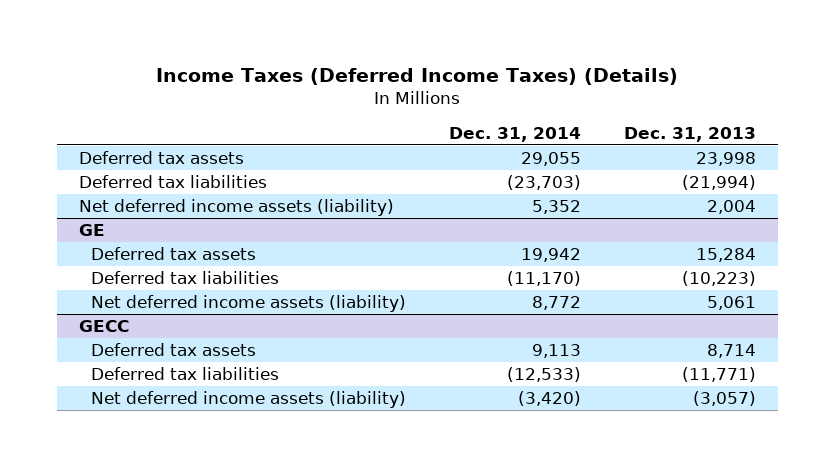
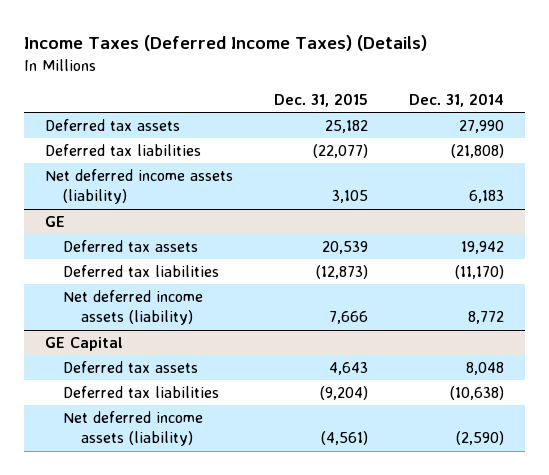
[623,126,756,142] Dec. 31, 2013 -> none
none -> [274,92,369,107] Dec. 31, 2015
[520,152,581,167] 29,055 -> [459,120,505,134] 27,990
[506,175,581,191] (23,703) -> [451,144,505,159] (21,808)
[531,200,581,215] 5,352 -> [469,190,505,204] 6,183
[78,320,129,333] GECC -> [45,337,124,352] GE Capital
[531,344,581,359] 9,113 -> [466,362,505,376] 8,048
[506,367,581,383] (12,533) -> [450,386,505,401] (10,638)
[517,391,581,407] (3,420) -> [456,431,505,446] (2,590)

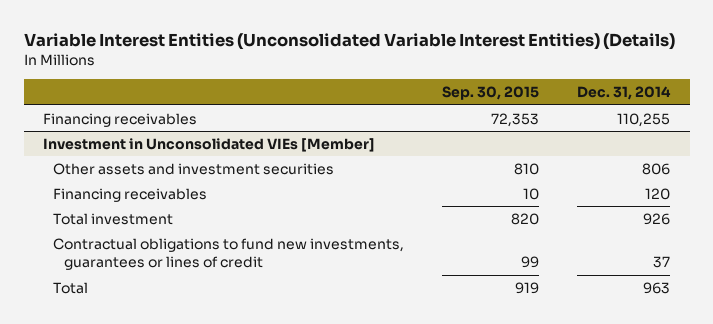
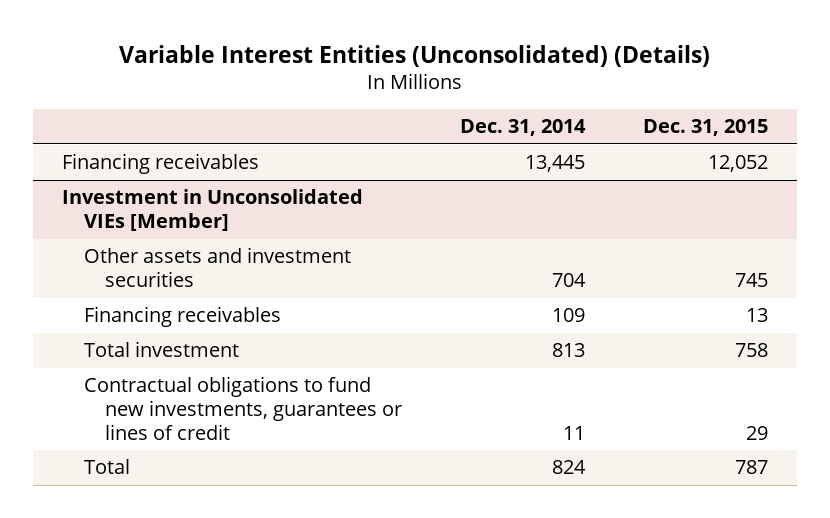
[23,32,675,50] Variable Interest Entities (Unconsolidated Variable Interest Entities) (Details) -> [119,45,711,68] Variable Interest Entities (Unconsolidated) (Details)
[442,86,540,101] Sep. 30, 2015 -> none
none -> [643,119,769,137] Dec. 31, 2015
[617,112,671,127] 110,255 -> [525,155,586,173] 13,445
[642,162,671,175] 806 -> [552,273,587,288] 704
[645,187,671,200] 120 -> [552,308,586,323] 109
[643,212,671,225] 926 -> [552,343,586,358] 813
[653,256,671,269] 37 -> [563,425,586,440] 11
[643,281,671,294] 963 -> [552,460,587,475] 824

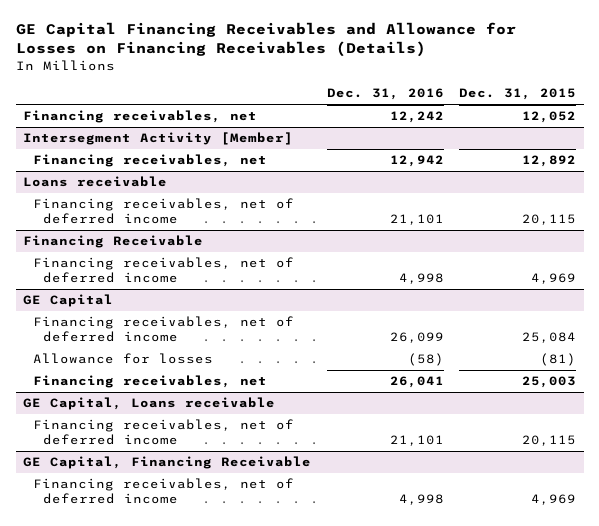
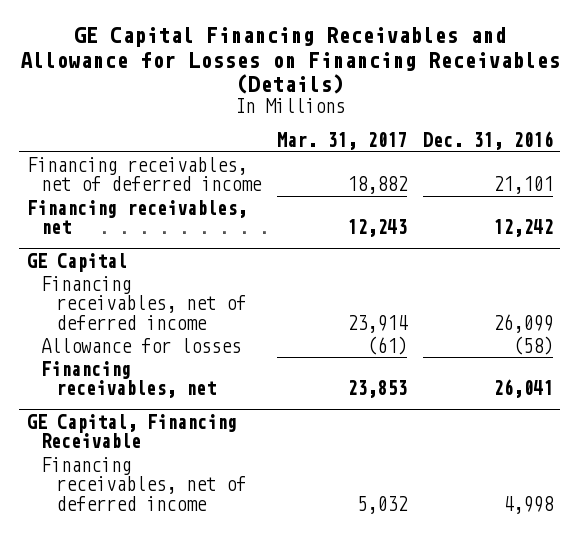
[458,88,576,101] Dec. 31, 2015 -> none
none -> [277,132,408,151] Mar. 31, 2017
[23,132,294,146] Intersegment Activity [Member] -> none
[32,154,267,168] Financing receivables, net -> none
[23,176,168,188] Loans receivable -> none
[23,235,204,249] Financing Receivable -> none
[32,257,294,284] Financing receivables, net of deferred income -> none
[23,110,258,124] Financing receivables, net -> [27,199,248,235] Financing receivables, net
[23,397,276,411] GE Capital, Loans receivable -> none
[32,419,294,446] Financing receivables, net of deferred income -> none

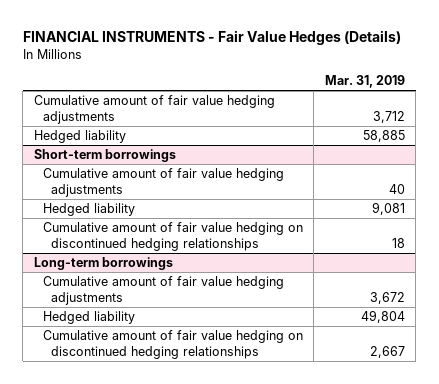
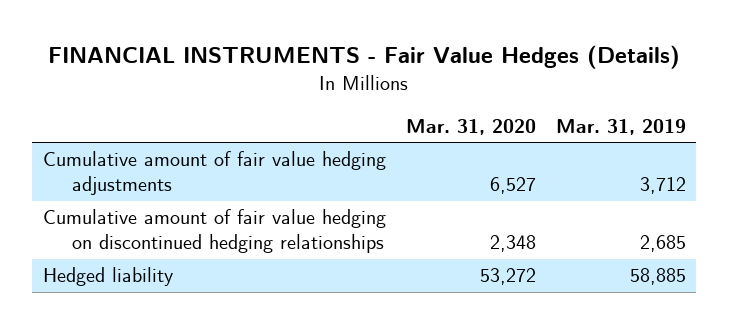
none -> [405,118,536,135] Mar. 31, 2020
none -> [42,209,386,254] Cumulative amount of fair value hedging on discontinued hedging relationships
[33,149,176,163] Short-term borrowings -> none
[42,168,284,197] Cumulative amount of fair value hedging adjustments -> none
[42,203,135,217] Hedged liability -> none
[42,222,303,251] Cumulative amount of fair value hedging on discontinued hedging relationships -> none
[33,257,173,271] Long-term borrowings -> none
[42,276,284,305] Cumulative amount of fair value hedging adjustments -> none
[42,311,135,325] Hedged liability -> none
[42,330,303,359] Cumulative amount of fair value hedging on discontinued hedging relationships -> none

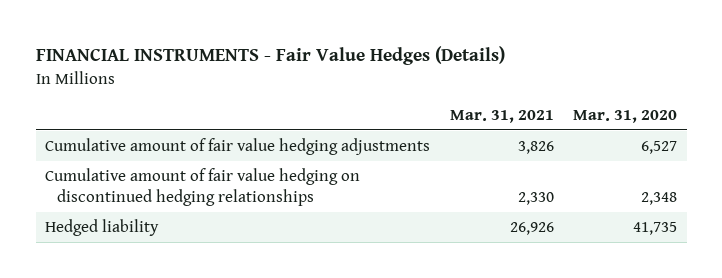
[556,118,687,135] Mar. 31, 2019 -> none
none -> [449,110,554,124] Mar. 31, 2021
[479,268,536,286] 53,272 -> [632,221,677,235] 41,735

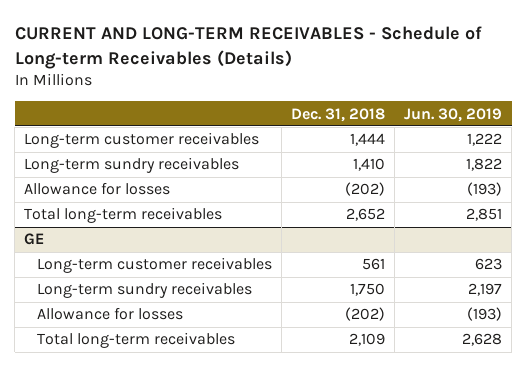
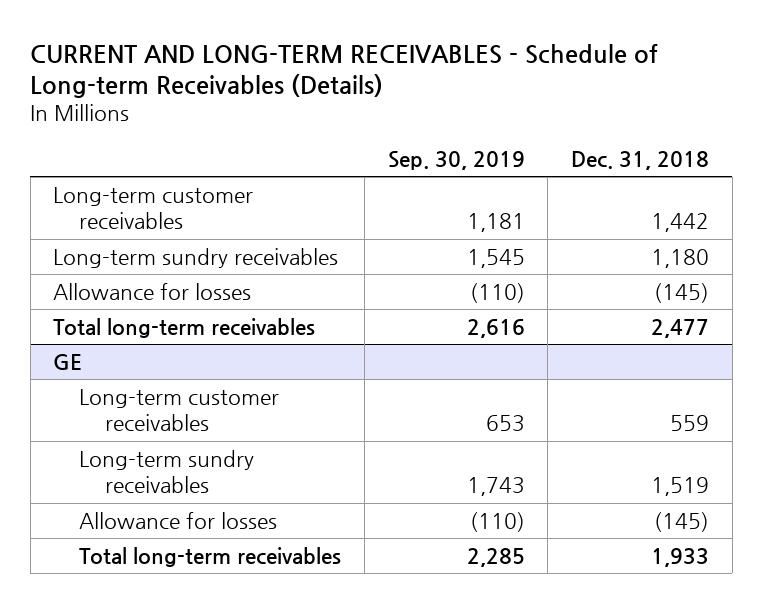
[404,107,503,122] Jun. 30, 2019 -> none
none -> [387,150,525,170] Sep. 30, 2019
[350,133,386,147] 1,444 -> [651,213,710,233] 1,442
[353,158,386,172] 1,410 -> [651,248,710,268] 1,180
[345,182,386,197] (202) -> [654,282,710,303] (145)
[346,208,386,222] 2,652 -> [651,318,710,338] 2,477
[362,258,386,271] 561 -> [670,415,710,432] 559
[350,283,386,297] 1,750 -> [651,477,710,497] 1,519
[345,307,386,322] (202) -> [654,511,710,532] (145)
[349,333,386,347] 2,109 -> [651,547,710,567] 1,933

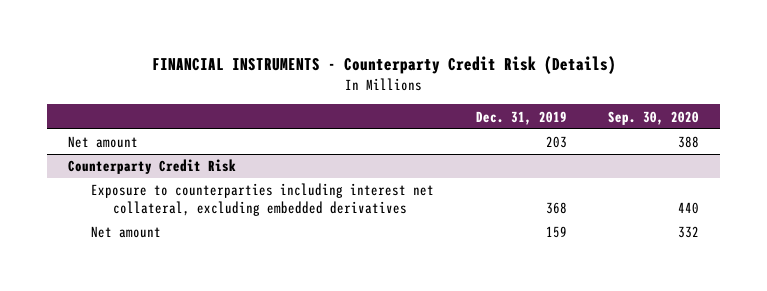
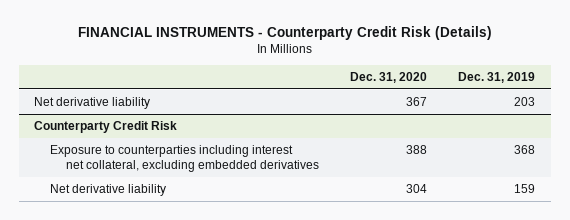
[608,110,700,125] Sep. 30, 2020 -> none
none -> [349,71,427,83] Dec. 31, 2020
[67,136,138,149] Net amount -> [34,97,151,110] Net derivative liability
[90,226,161,239] Net amount -> [49,184,166,197] Net derivative liability

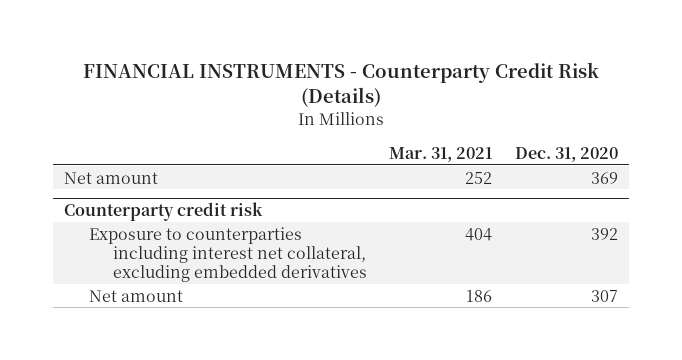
[458,71,536,83] Dec. 31, 2019 -> none
none -> [389,147,493,163] Mar. 31, 2021
[34,97,151,110] Net derivative liability -> [64,171,159,184] Net amount
[405,97,427,107] 367 -> [590,171,618,184] 369
[34,121,178,134] Counterparty Credit Risk -> [64,202,264,222] Counterparty credit risk
[405,145,427,155] 388 -> [590,227,618,240] 392
[49,184,166,197] Net derivative liability -> [88,289,183,302] Net amount
[405,184,427,194] 304 -> [590,289,618,302] 307

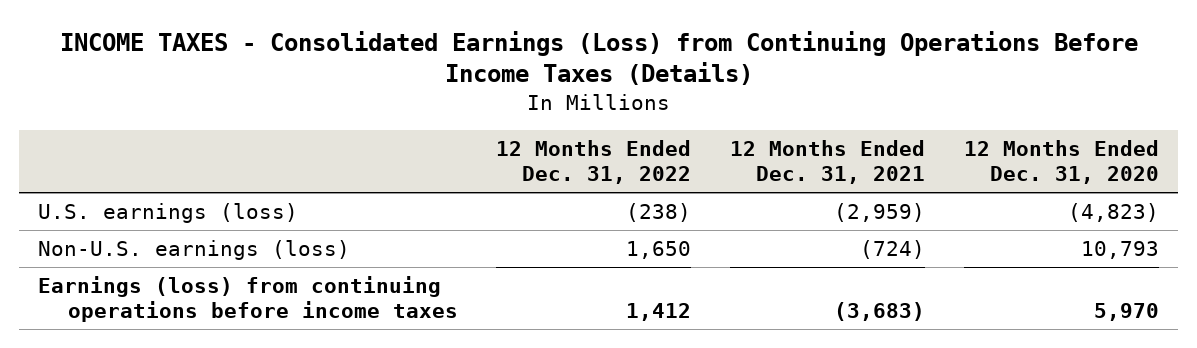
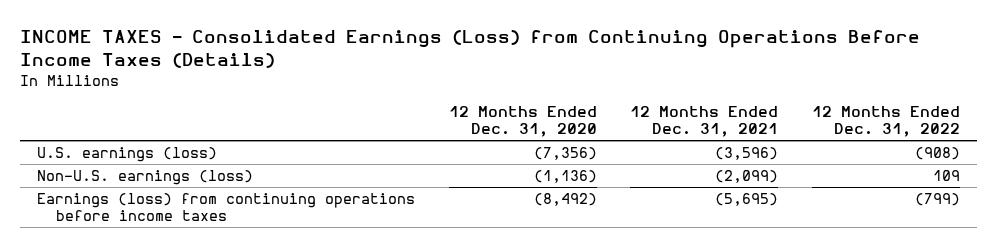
[626,203,692,223] (238) -> [914,147,960,161] (908)
[834,203,926,223] (2,959) -> [715,147,779,161] (3,596)
[1067,203,1159,223] (4,823) -> [533,147,597,161] (7,356)
[626,241,692,260] 1,650 -> [932,170,960,182] 109
[860,240,926,260] (724) -> [715,170,779,184] (2,099)
[1080,241,1159,260] 10,793 -> [533,170,597,184] (1,136)
[626,303,692,322] 1,412 -> [914,193,960,207] (799)
[834,302,926,322] (3,683) -> [715,193,779,207] (5,695)
[1093,303,1159,322] 5,970 -> [533,193,597,207] (8,492)

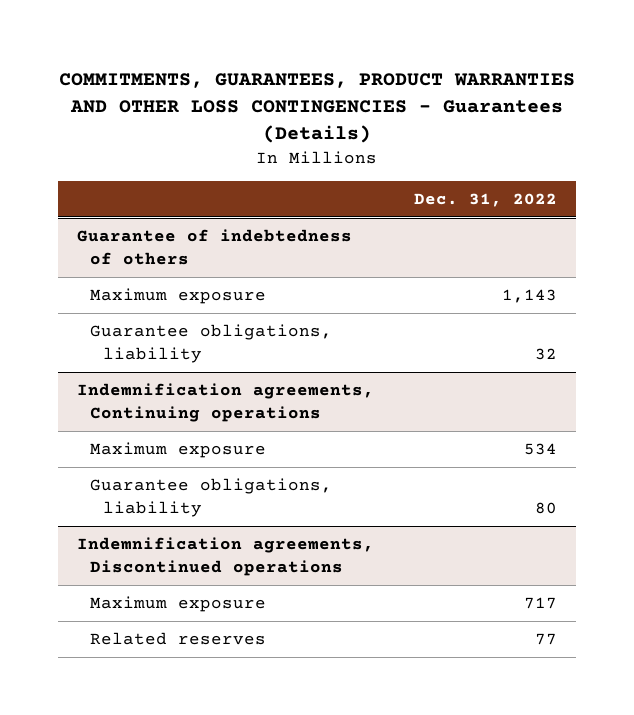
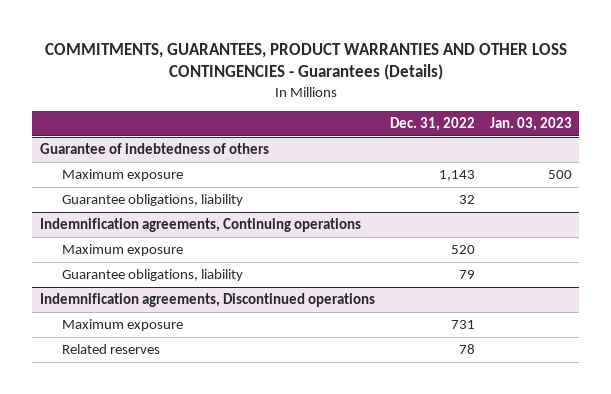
none -> [489,117,572,132] Jan. 03, 2023
[523,443,557,456] 534 -> [450,244,475,254] 520
[534,501,557,514] 80 -> [458,269,475,279] 79
[523,597,557,610] 717 -> [450,319,475,329] 731
[534,633,557,646] 77 -> [458,343,475,354] 78

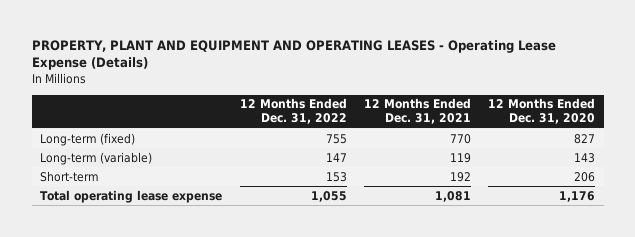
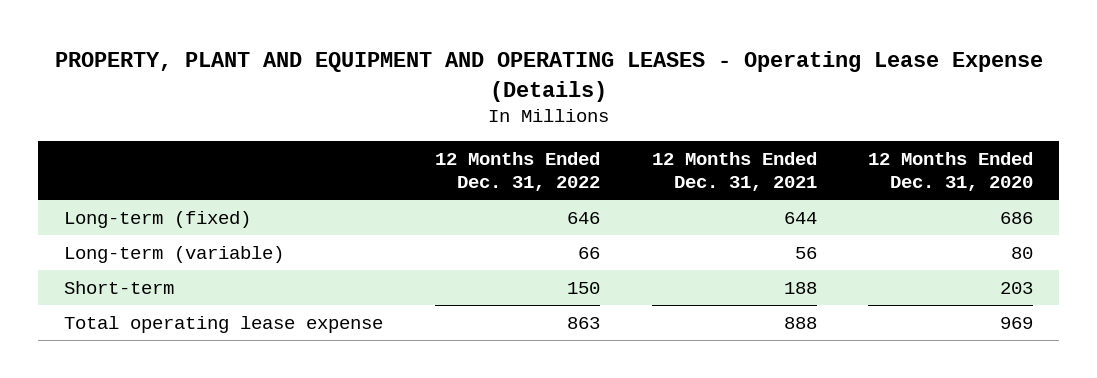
[325,133,347,144] 755 -> [566,211,600,224] 646
[449,133,471,144] 770 -> [783,211,817,224] 644
[574,133,596,144] 827 -> [1000,211,1034,224] 686
[325,152,347,162] 147 -> [577,246,600,259] 66
[449,152,471,163] 119 -> [794,246,817,259] 56
[574,152,596,163] 143 -> [1011,246,1034,259] 80
[325,171,347,182] 153 -> [566,281,600,294] 150
[449,171,471,182] 192 -> [783,281,817,294] 188
[574,171,596,182] 206 -> [1000,281,1034,294] 203
[310,190,347,202] 1,055 -> [566,316,600,329] 863
[434,190,471,202] 1,081 -> [783,316,817,329] 888
[559,190,596,202] 1,176 -> [1000,316,1034,329] 969

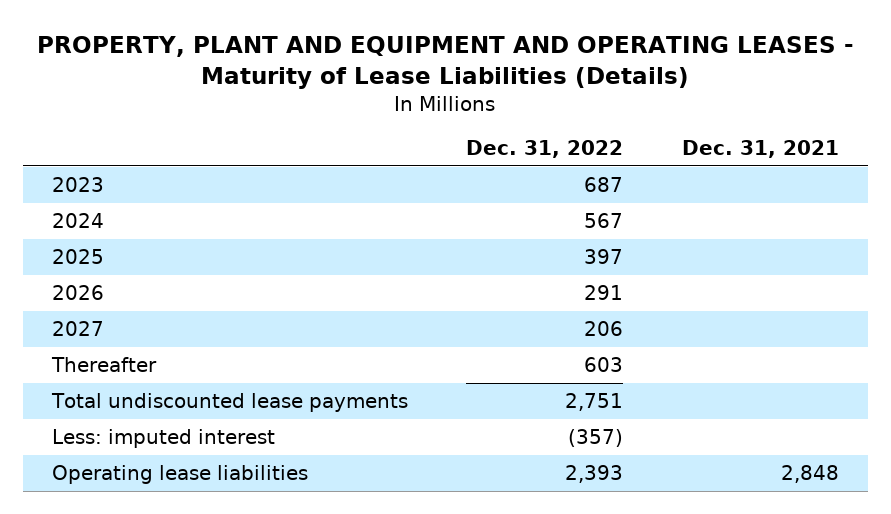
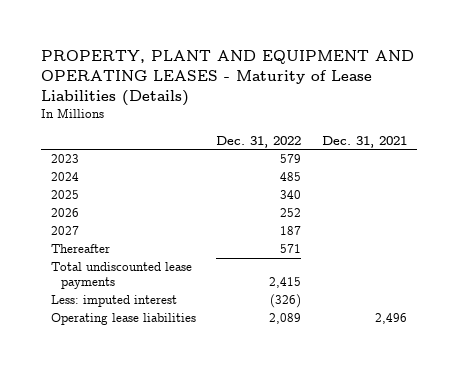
[584,177,624,193] 687 -> [280,154,302,164] 579
[584,213,624,229] 567 -> [280,172,302,182] 485
[584,249,624,265] 397 -> [280,190,302,200] 340
[584,285,624,301] 291 -> [280,208,302,218] 252
[584,321,624,337] 206 -> [280,226,302,236] 187
[584,357,624,373] 603 -> [280,244,302,254] 571
[565,393,624,412] 2,751 -> [269,277,302,289] 2,415
[568,429,624,448] (357) -> [270,294,302,309] (326)
[565,465,624,484] 2,393 -> [269,313,302,325] 2,089
[780,465,839,484] 2,848 -> [375,313,408,325] 2,496

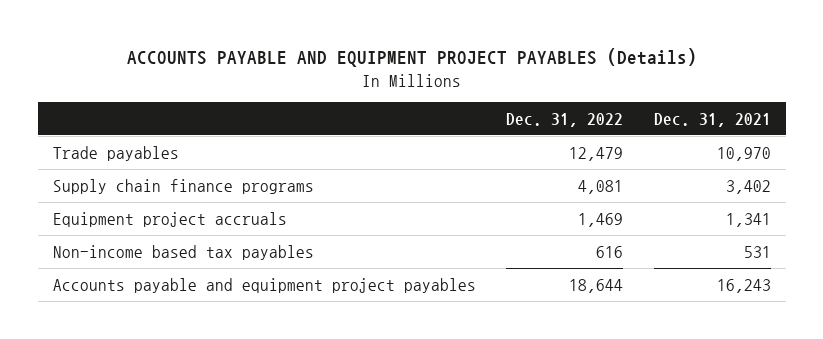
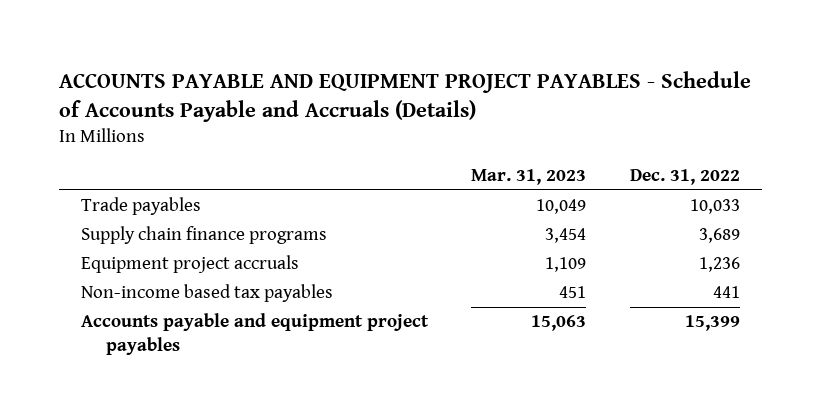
[126,48,697,68] ACCOUNTS PAYABLE AND EQUIPMENT PROJECT PAYABLES (Details) -> [58,70,751,122] ACCOUNTS PAYABLE AND EQUIPMENT PROJECT PAYABLES - Schedule of Accounts Payable and Accruals (Details)
[653,112,771,127] Dec. 31, 2021 -> none
none -> [471,169,587,186] Mar. 31, 2023
[569,146,624,161] 12,479 -> [689,199,740,215] 10,033
[578,179,624,194] 4,081 -> [698,228,740,244] 3,689
[578,212,624,227] 1,469 -> [698,257,740,273] 1,236
[596,245,624,258] 616 -> [712,286,740,299] 441
[569,278,624,293] 18,644 -> [684,315,740,332] 15,399

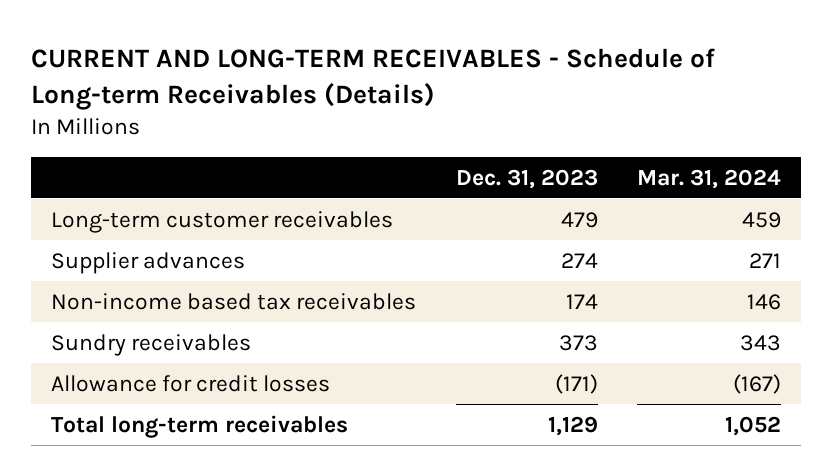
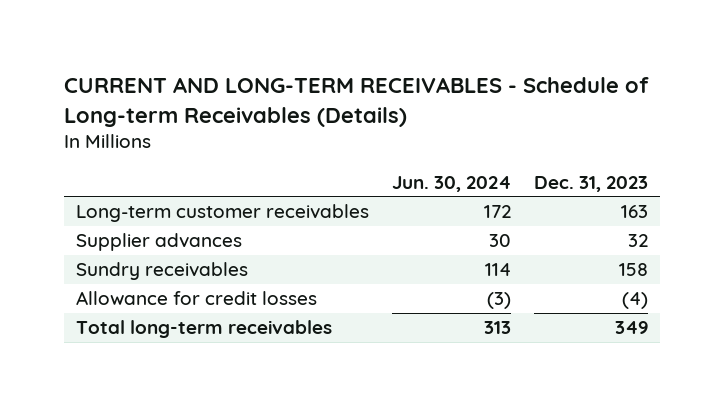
[637,168,782,189] Mar. 31, 2024 -> none
none -> [391,175,511,192] Jun. 30, 2024
[51,292,417,310] Non-income based tax receivables -> none
[560,211,598,228] 479 -> [621,205,649,219] 163
[560,252,598,268] 274 -> [628,234,649,248] 32
[558,334,598,351] 373 -> [619,263,649,277] 158
[554,373,598,394] (171) -> [622,292,649,310] (4)
[547,415,598,436] 1,129 -> [615,321,649,335] 349

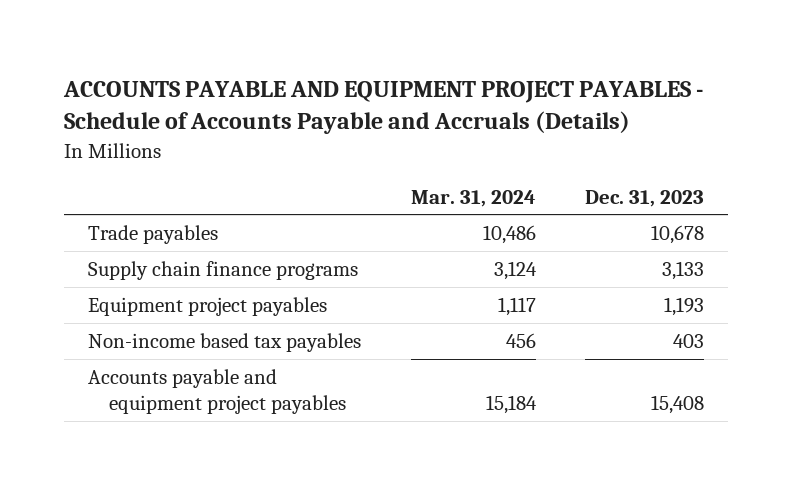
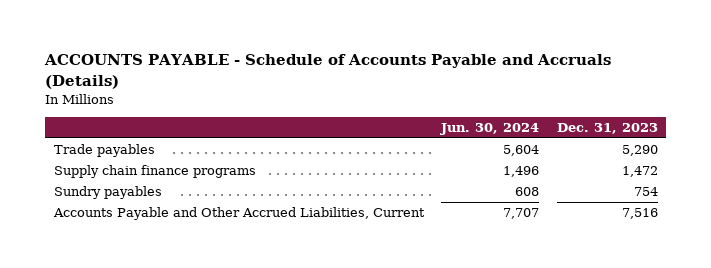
[62,80,703,135] ACCOUNTS PAYABLE AND EQUIPMENT PROJECT PAYABLES - Schedule of Accounts Payable and Accruals (Details) -> [43,54,611,89] ACCOUNTS PAYABLE - Schedule of Accounts Payable and Accruals (Details)
[410,189,536,207] Mar. 31, 2024 -> none
none -> [440,122,540,135] Jun. 30, 2024
[88,296,328,316] Equipment project payables -> none
[88,332,362,352] Non-income based tax payables -> none
[650,224,704,244] 10,678 -> [621,145,658,157] 5,290
[661,260,704,280] 3,133 -> [621,166,658,178] 1,472
none -> [53,186,162,200] Sundry payables
[88,368,346,415] Accounts payable and equipment project payables -> [52,207,425,221] Accounts Payable and Other Accrued Liabilities, Current
[650,395,704,415] 15,408 -> [621,208,658,220] 7,516

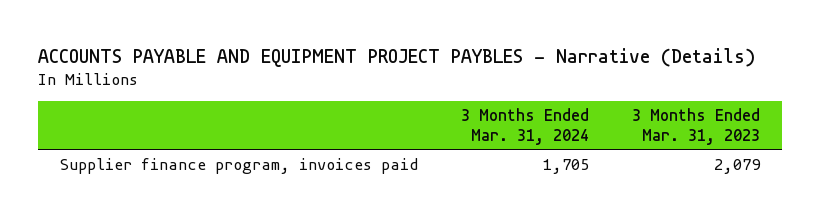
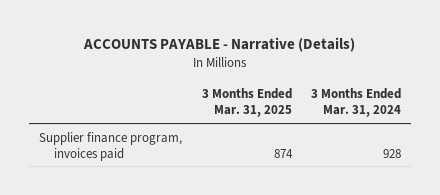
[37,48,755,68] ACCOUNTS PAYABLE AND EQUIPMENT PROJECT PAYBLES - Narrative (Details) -> [83,37,356,53] ACCOUNTS PAYABLE - Narrative (Details)
[632,107,761,145] 3 Months Ended Mar. 31, 2023 -> none
none -> [201,88,292,118] 3 Months Ended Mar. 31, 2025
[543,158,590,174] 1,705 -> [383,148,402,158] 928

